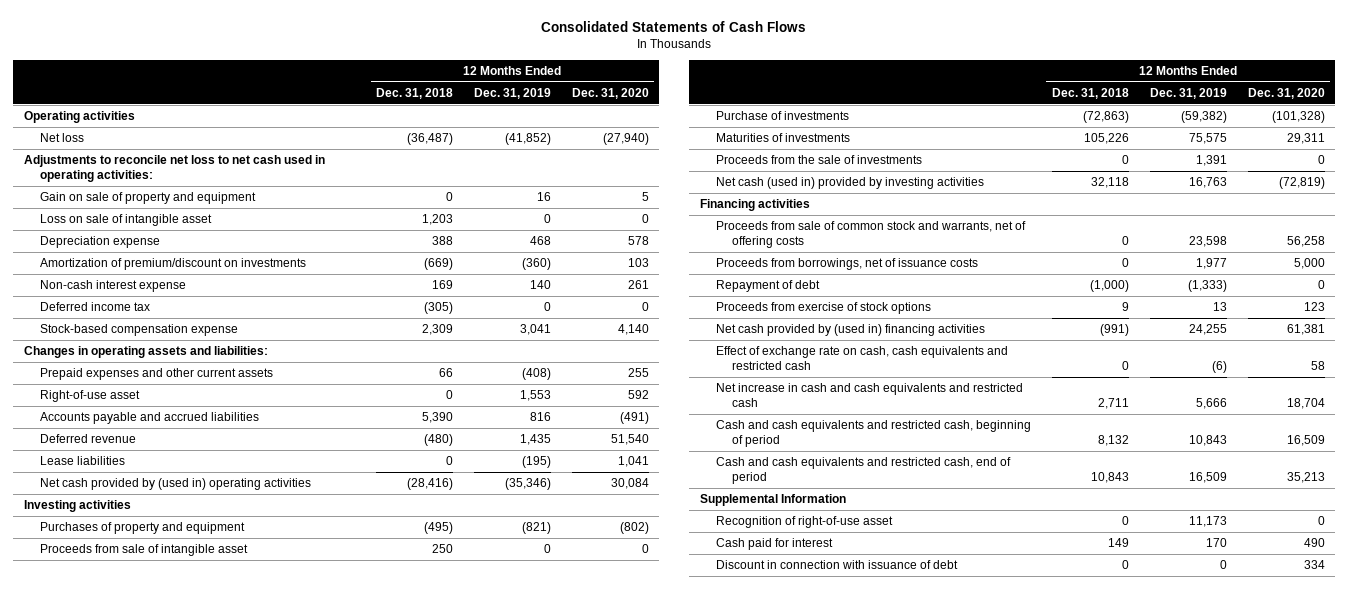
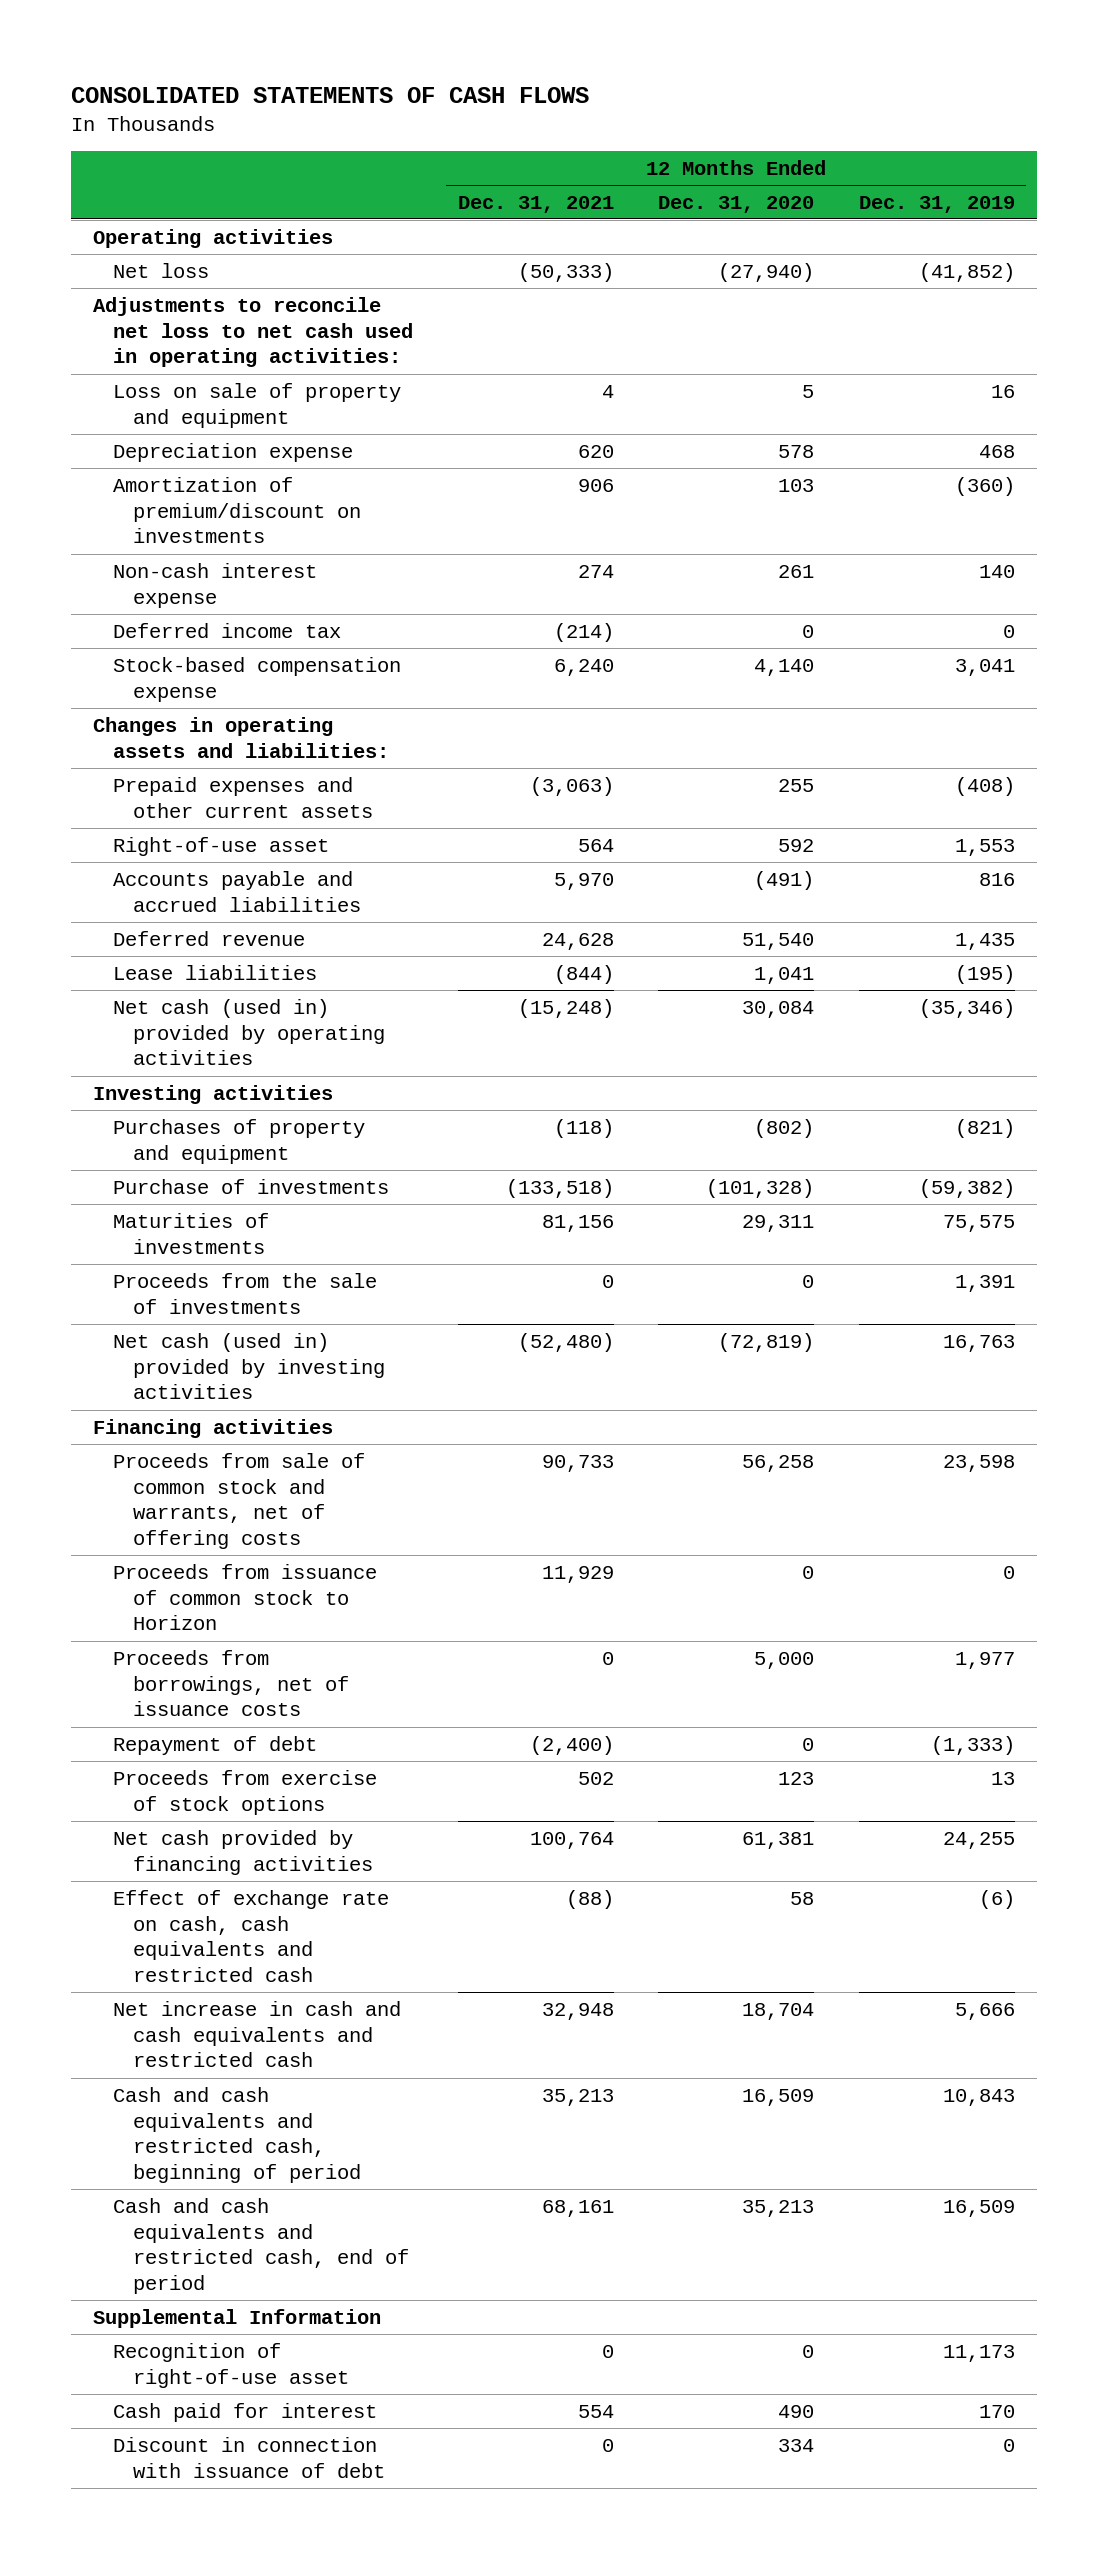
[541,20,807,32] Consolidated Statements of Cash Flows -> [70,86,589,103] CONSOLIDATED STATEMENTS OF CASH FLOWS
[375,87,453,99] Dec. 31, 2018 -> none
none -> [457,195,614,213] Dec. 31, 2021
[39,214,212,227] Loss on sale of intangible asset -> none
[39,192,256,205] Gain on sale of property and equipment -> [113,382,402,428] Loss on sale of property and equipment
[39,478,311,491] Net cash provided by (used in) operating activities -> [113,998,386,1066] Net cash (used in) provided by operating activities
[39,544,248,557] Proceeds from sale of intangible asset -> none
none -> [113,1563,378,1631] Proceeds from issuance of common stock to Horizon
[715,324,985,337] Net cash provided by (used in) financing activities -> [113,1829,374,1875] Net cash provided by financing activities

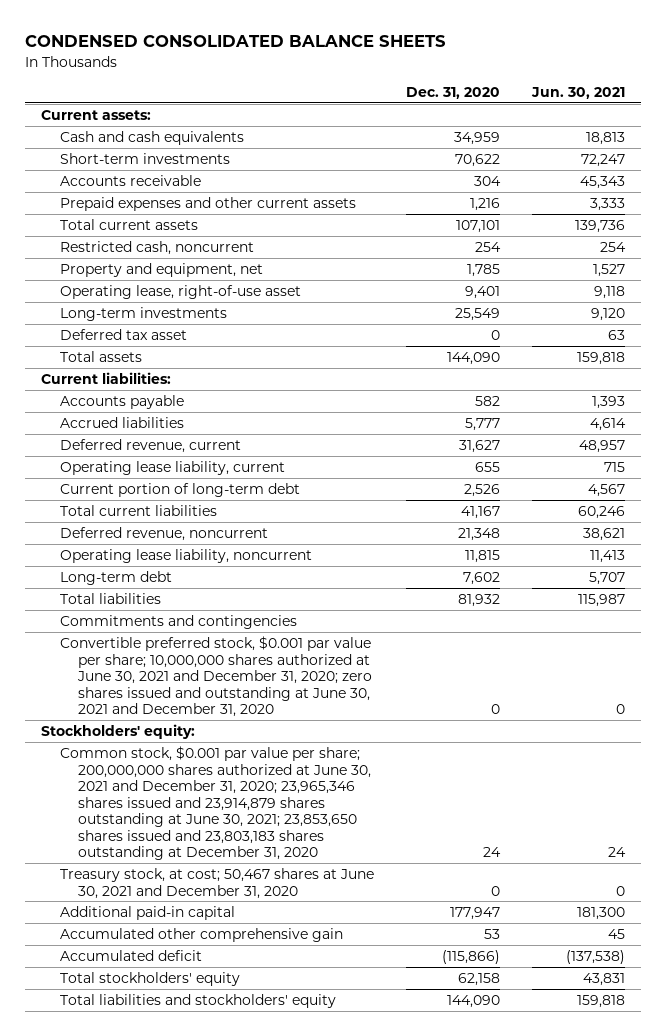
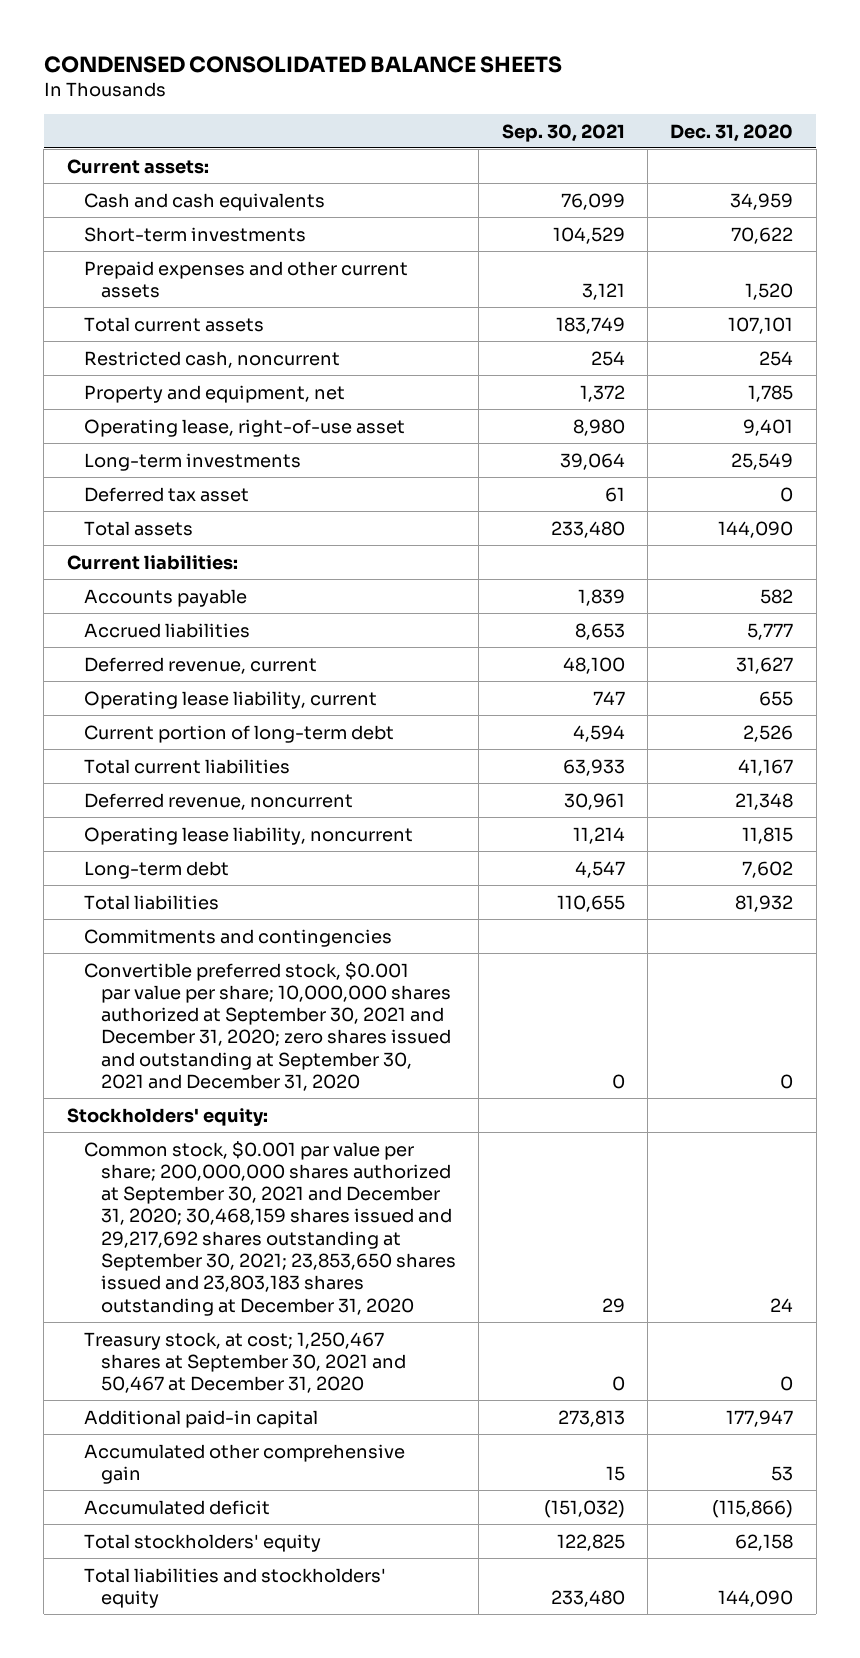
[531,86,626,99] Jun. 30, 2021 -> none
none -> [501,123,625,142] Sep. 30, 2021
[59,174,201,186] Accounts receivable -> none
[469,197,500,211] 1,216 -> [745,282,794,300] 1,520
[59,635,372,718] Convertible preferred stock, $0.001 par value per share; 10,000,000 shares authorized at June 30, 2021 and December 31, 2020; zero shares issued and outstanding at June 30, 2021 and December 31, 2020 -> [83,961,451,1092] Convertible preferred stock, $0.001 par value per share; 10,000,000 shares authorized at September 30, 2021 and December 31, 2020; zero shares issued and outstanding at September 30, 2021 and December 31, 2020
[59,745,371,861] Common stock, $0.001 par value per share; 200,000,000 shares authorized at June 30, 2021 and December 31, 2020; 23,965,346 shares issued and 23,914,879 shares outstanding at June 30, 2021; 23,853,650 shares issued and 23,803,183 shares outstanding at December 31, 2020 -> [83,1140,456,1316] Common stock, $0.001 par value per share; 200,000,000 shares authorized at September 30, 2021 and December 31, 2020; 30,468,159 shares issued and 29,217,692 shares outstanding at September 30, 2021; 23,853,650 shares issued and 23,803,183 shares outstanding at December 31, 2020
[59,867,374,899] Treasury stock, at cost; 50,467 shares at June 30, 2021 and December 31, 2020 -> [83,1331,406,1394] Treasury stock, at cost; 1,250,467 shares at September 30, 2021 and 50,467 at December 31, 2020

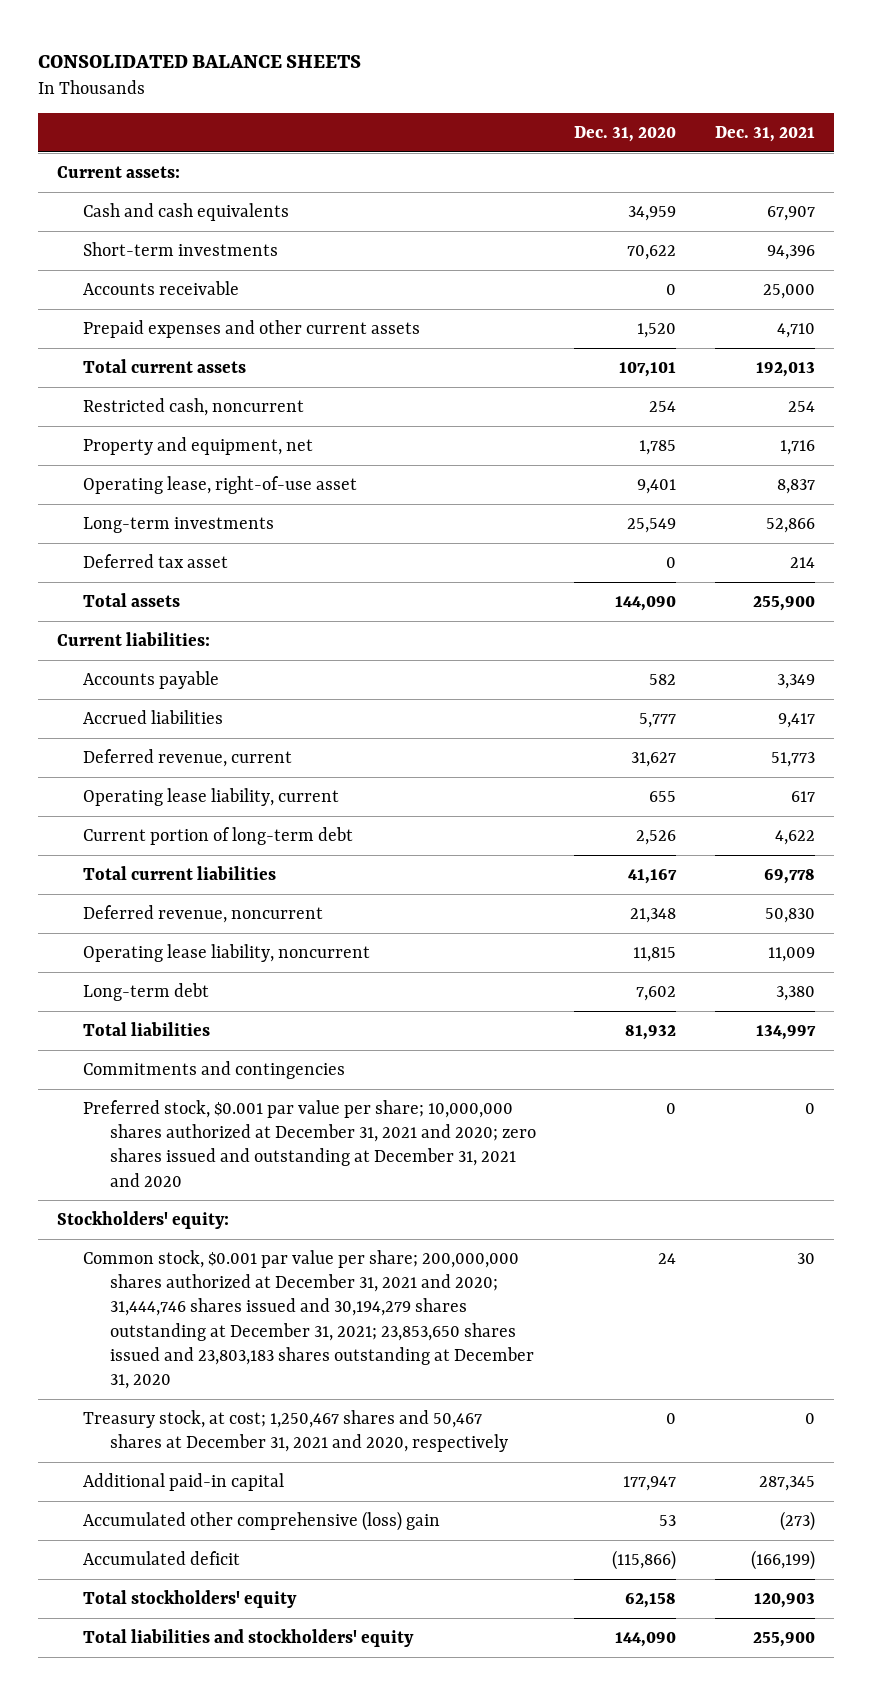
[43,55,562,73] CONDENSED CONSOLIDATED BALANCE SHEETS -> [37,54,361,68] CONSOLIDATED BALANCE SHEETS
[501,123,625,142] Sep. 30, 2021 -> none
none -> [714,126,815,143] Dec. 31, 2021
none -> [83,280,240,295] Accounts receivable
[83,961,451,1092] Convertible preferred stock, $0.001 par value per share; 10,000,000 shares authorized at September 30, 2021 and December 31, 2020; zero shares issued and outstanding at September 30, 2021 and December 31, 2020 -> [83,1099,536,1187] Preferred stock, $0.001 par value per share; 10,000,000 shares authorized at December 31, 2021 and 2020; zero shares issued and outstanding at December 31, 2021 and 2020
[83,1140,456,1316] Common stock, $0.001 par value per share; 200,000,000 shares authorized at September 30, 2021 and December 31, 2020; 30,468,159 shares issued and 29,217,692 shares outstanding at September 30, 2021; 23,853,650 shares issued and 23,803,183 shares outstanding at December 31, 2020 -> [83,1249,534,1390] Common stock, $0.001 par value per share; 200,000,000 shares authorized at December 31, 2021 and 2020; 31,444,746 shares issued and 30,194,279 shares outstanding at December 31, 2021; 23,853,650 shares issued and 23,803,183 shares outstanding at December 31, 2020
[83,1331,406,1394] Treasury stock, at cost; 1,250,467 shares at September 30, 2021 and 50,467 at December 31, 2020 -> [83,1409,508,1453] Treasury stock, at cost; 1,250,467 shares and 50,467 shares at December 31, 2021 and 2020, respectively
[83,1443,405,1484] Accumulated other comprehensive gain -> [83,1510,441,1531] Accumulated other comprehensive (loss) gain

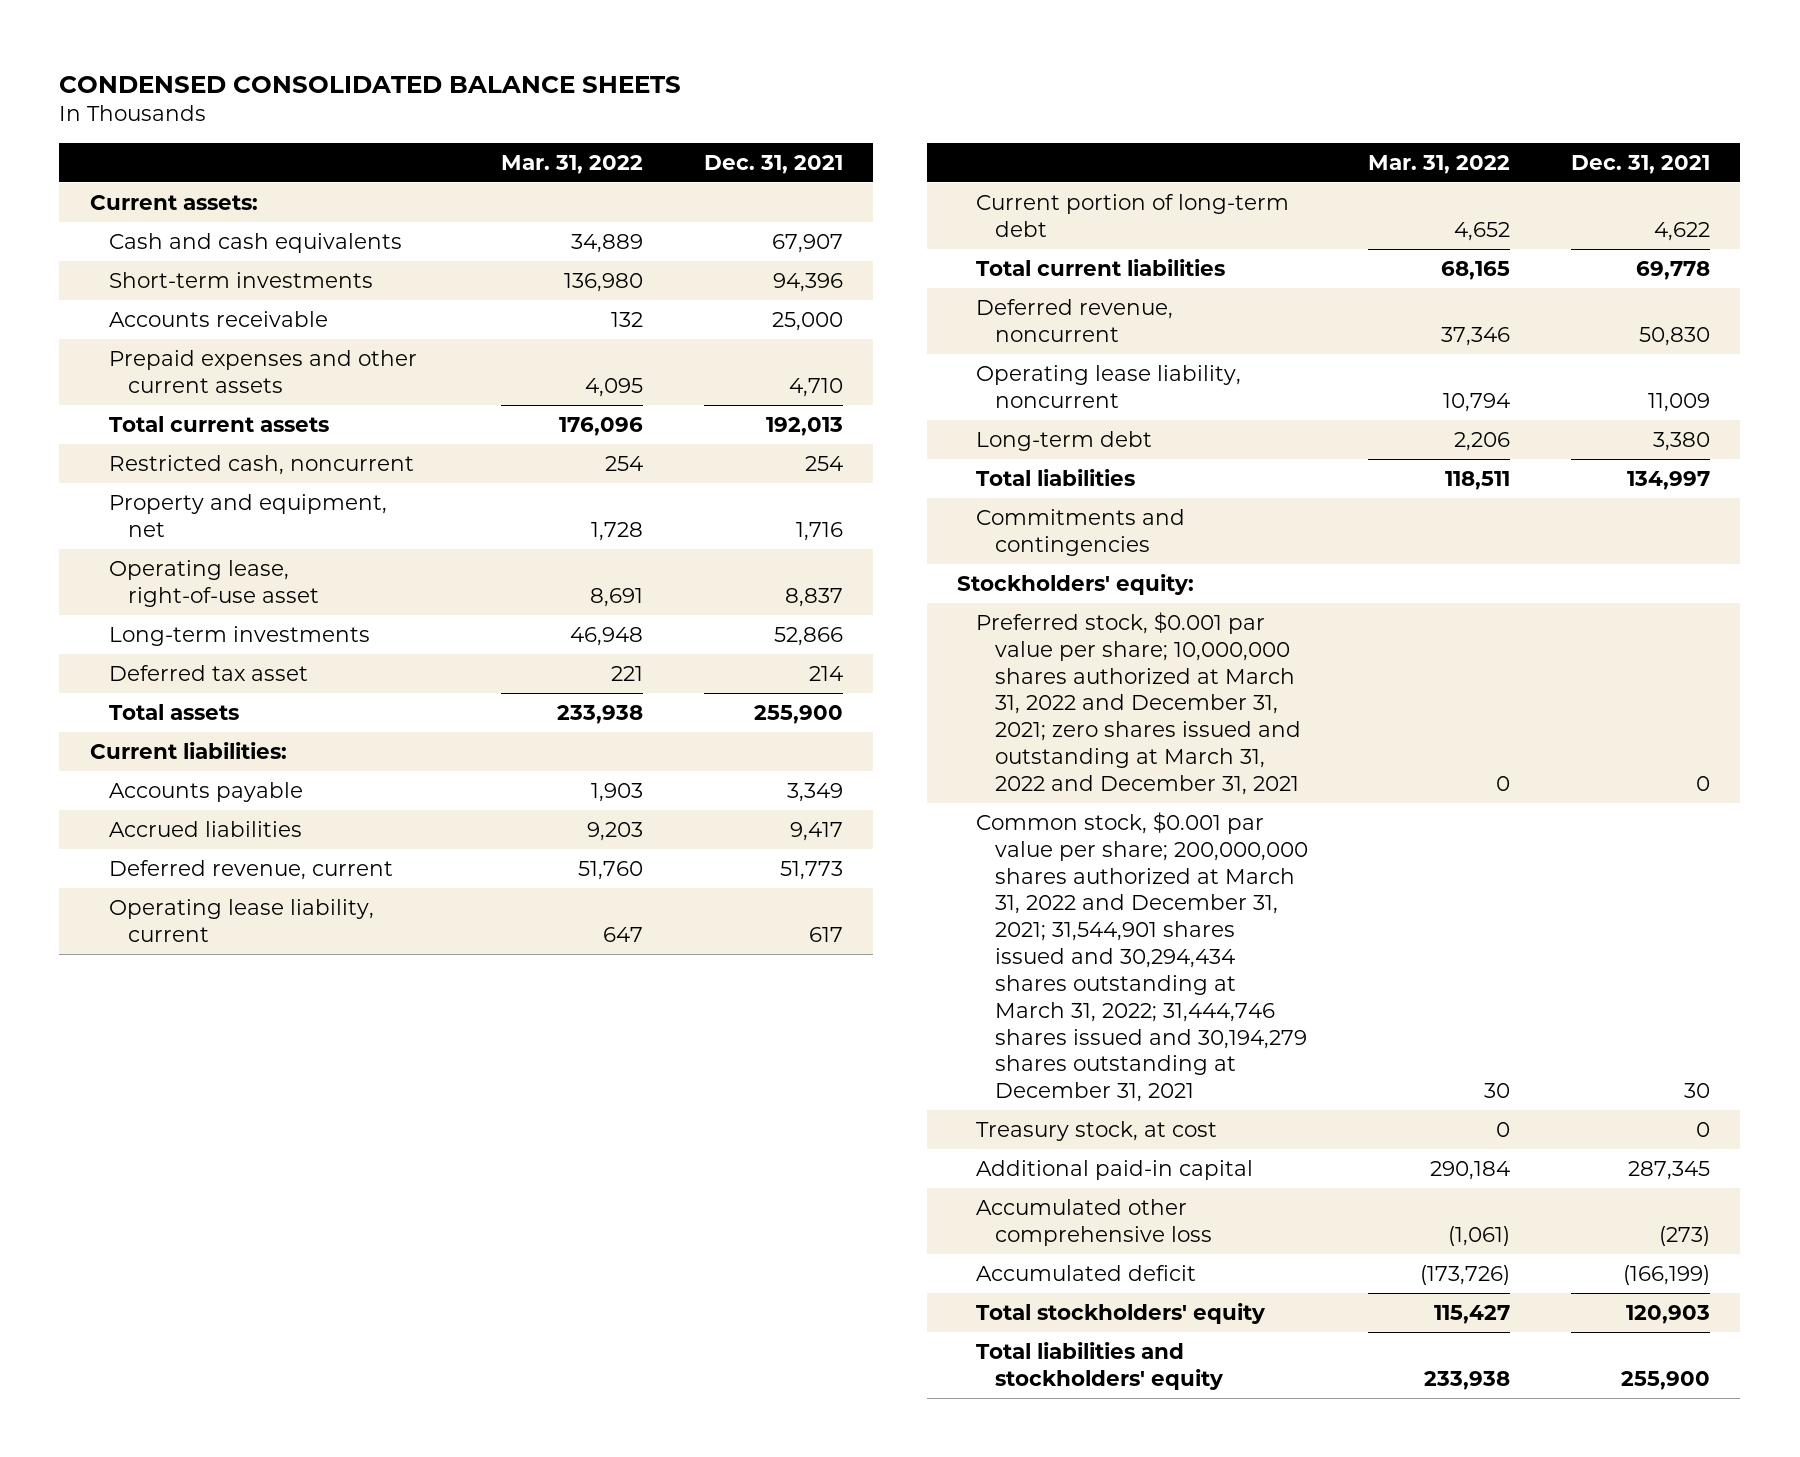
[37,54,361,68] CONSOLIDATED BALANCE SHEETS -> [59,75,682,93] CONDENSED CONSOLIDATED BALANCE SHEETS
[574,126,677,143] Dec. 31, 2020 -> none
none -> [501,154,644,174] Mar. 31, 2022
[83,1099,536,1187] Preferred stock, $0.001 par value per share; 10,000,000 shares authorized at December 31, 2021 and 2020; zero shares issued and outstanding at December 31, 2021 and 2020 -> none
none -> [975,611,1301,795] Preferred stock, $0.001 par value per share; 10,000,000 shares authorized at March 31, 2022 and December 31, 2021; zero shares issued and outstanding at March 31, 2022 and December 31, 2021
[83,1249,534,1390] Common stock, $0.001 par value per share; 200,000,000 shares authorized at December 31, 2021 and 2020; 31,444,746 shares issued and 30,194,279 shares outstanding at December 31, 2021; 23,853,650 shares issued and 23,803,183 shares outstanding at December 31, 2020 -> [975,811,1308,1103] Common stock, $0.001 par value per share; 200,000,000 shares authorized at March 31, 2022 and December 31, 2021; 31,544,901 shares issued and 30,294,434 shares outstanding at March 31, 2022; 31,444,746 shares issued and 30,194,279 shares outstanding at December 31, 2021
[83,1409,508,1453] Treasury stock, at cost; 1,250,467 shares and 50,467 shares at December 31, 2021 and 2020, respectively -> [975,1120,1217,1141] Treasury stock, at cost
[83,1510,441,1531] Accumulated other comprehensive (loss) gain -> [975,1198,1212,1246] Accumulated other comprehensive loss

